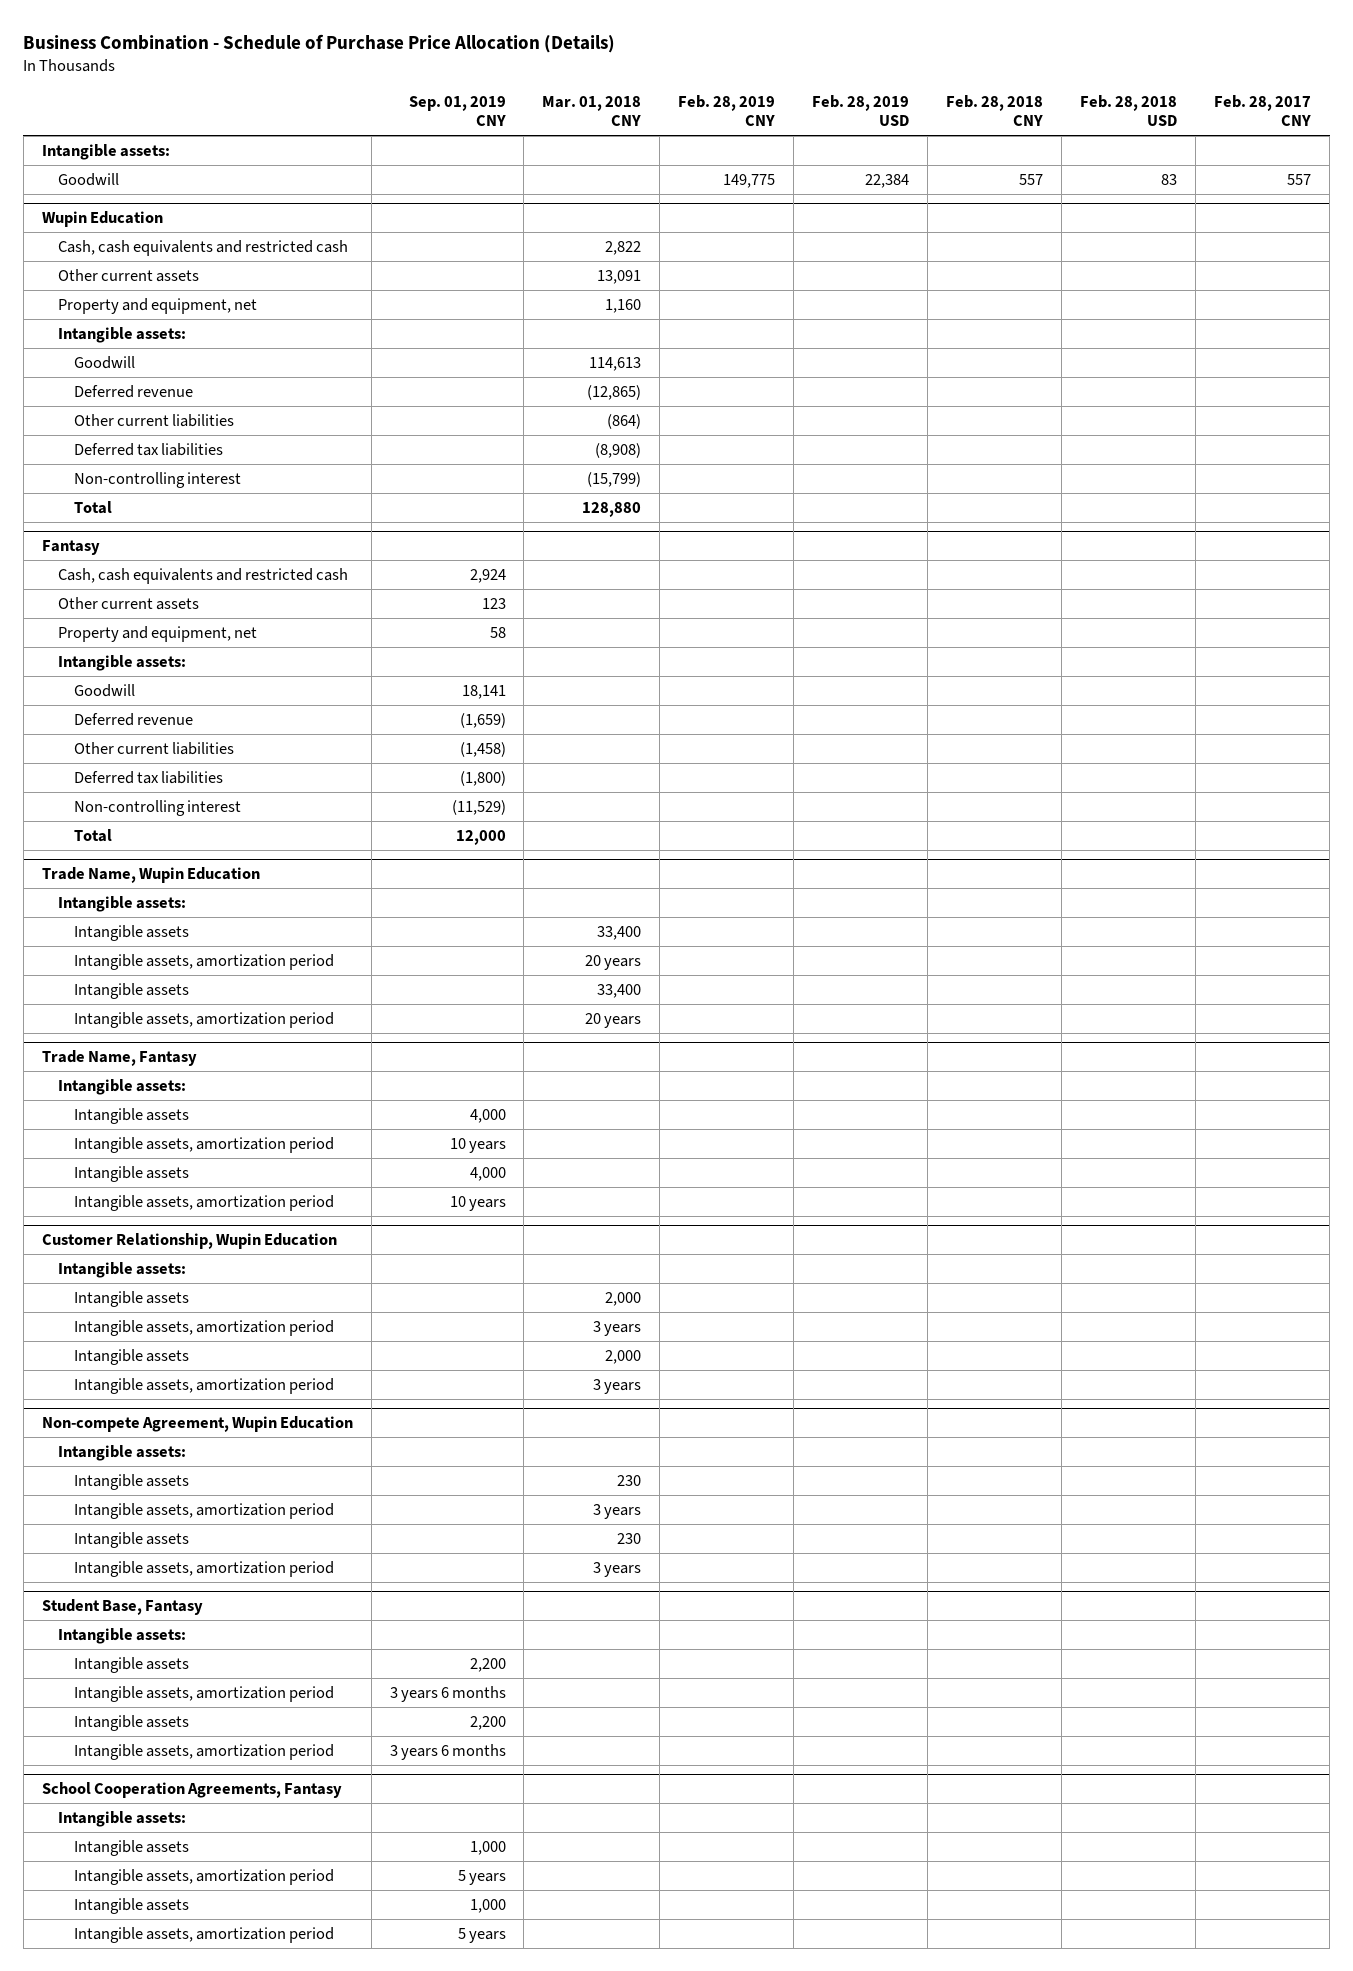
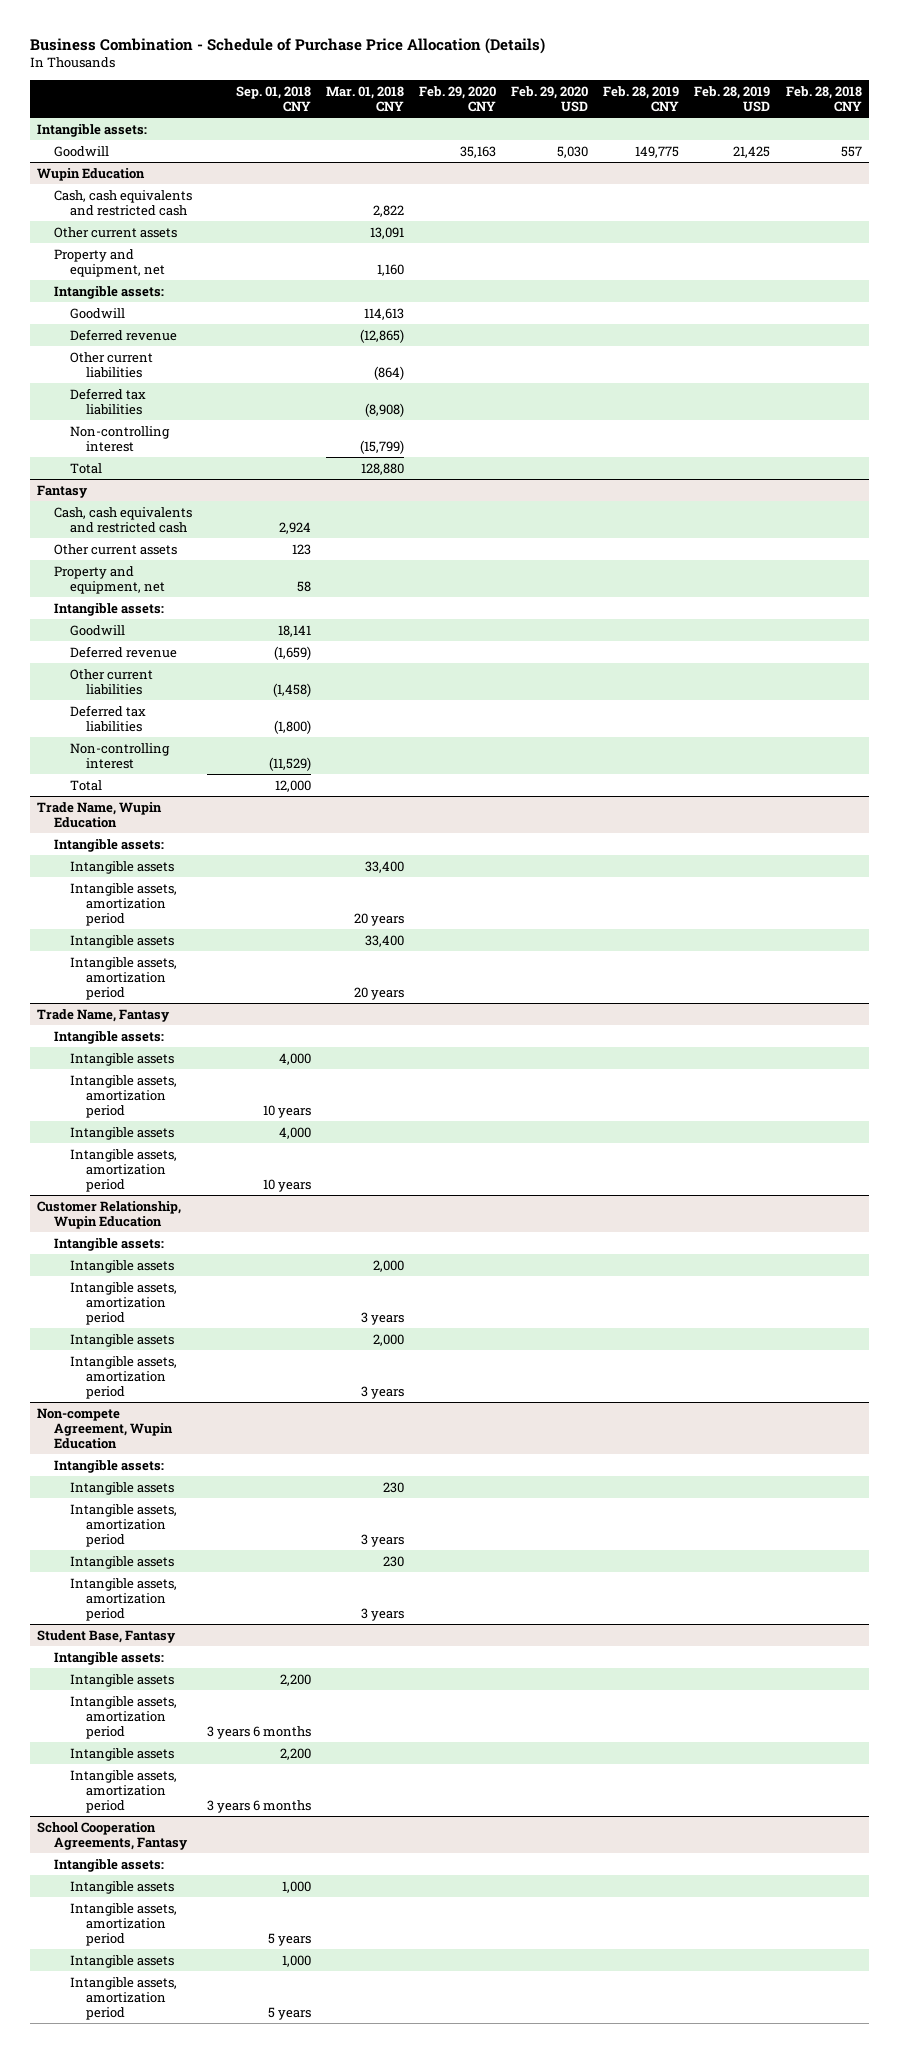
[408,95,506,127] Sep. 01, 2019 CNY -> none
[1080,94,1178,127] Feb. 28, 2018 USD -> none
[1214,94,1312,127] Feb. 28, 2017 CNY -> none
none -> [235,85,311,113] Sep. 01, 2018 CNY
none -> [418,85,496,113] Feb. 29, 2020 CNY
none -> [511,85,589,113] Feb. 29, 2020 USD
[865,173,910,188] 22,384 -> [733,145,771,158] 21,425

